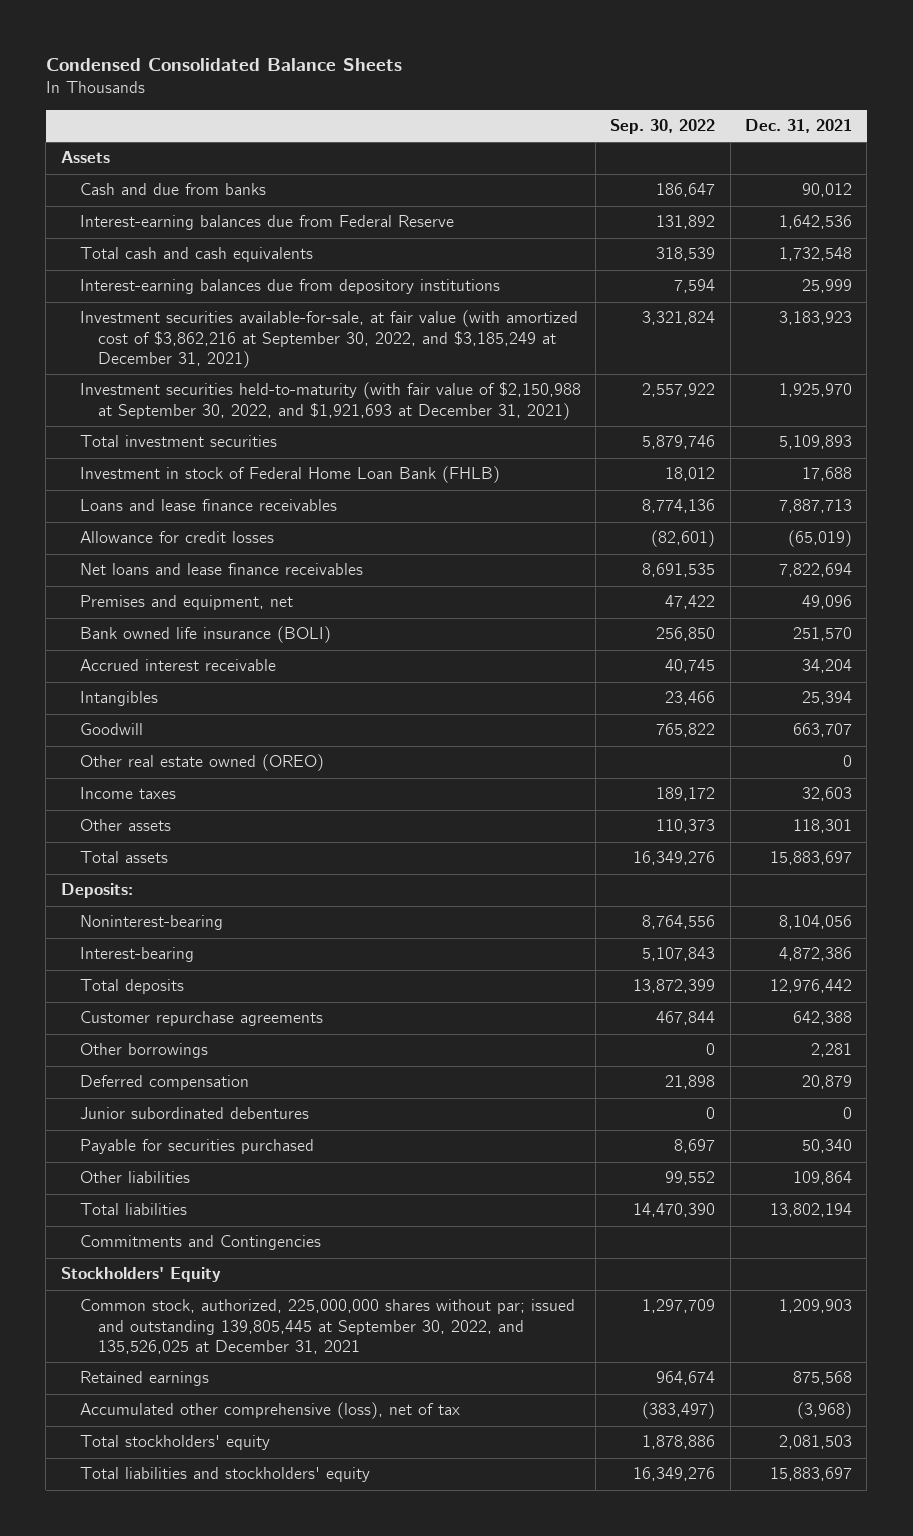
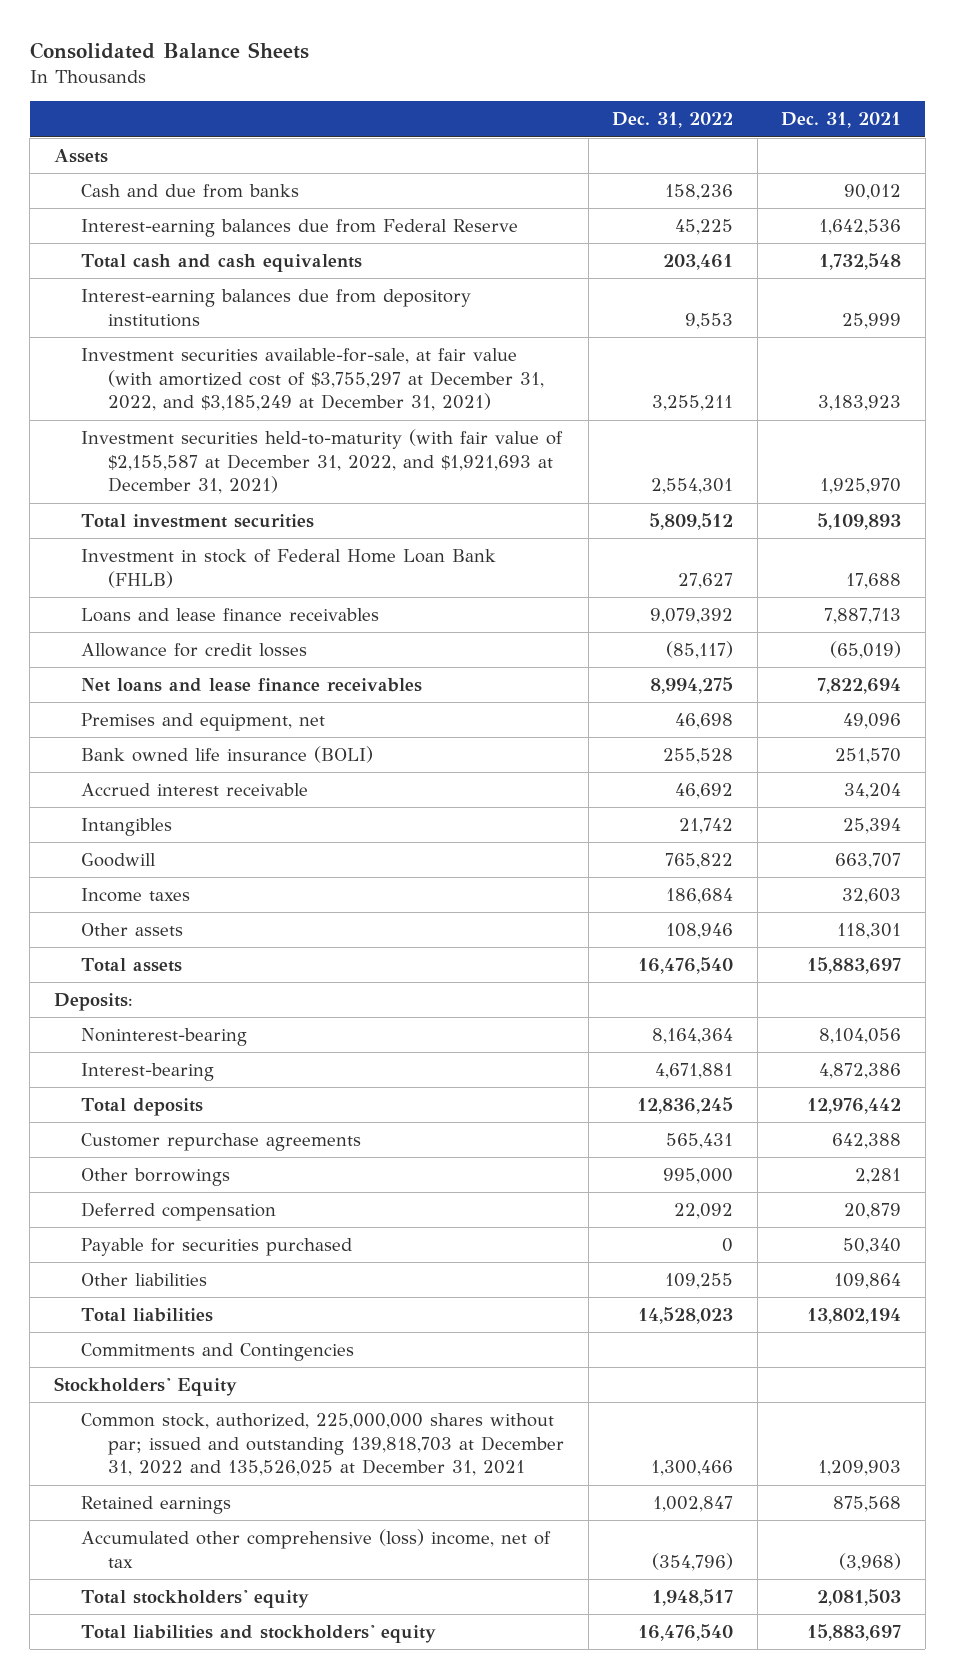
[45,58,402,72] Condensed Consolidated Balance Sheets -> [29,42,309,60] Consolidated Balance Sheets
[610,119,716,135] Sep. 30, 2022 -> none
none -> [612,112,734,129] Dec. 31, 2022
[79,310,578,368] Investment securities available-for-sale, at fair value (with amortized cost of $3,862,216 at September 30, 2022, and $3,185,249 at December 31, 2021) -> [81,347,545,412] Investment securities available-for-sale, at fair value (with amortized cost of $3,755,297 at December 31, 2022, and $3,185,249 at December 31, 2021)
[79,382,581,420] Investment securities held-to-maturity (with fair value of $2,150,988 at September 30, 2022, and $1,921,693 at December 31, 2021) -> [81,428,564,495] Investment securities held-to-maturity (with fair value of $2,155,587 at December 31, 2022, and $1,921,693 at December 31, 2021)
[79,754,324,772] Other real estate owned (OREO) -> none
[79,1107,309,1120] Junior subordinated debentures -> none
[79,1299,575,1354] Common stock, authorized, 225,000,000 shares without par; issued and outstanding 139,805,445 at September 30, 2022, and 135,526,025 at December 31, 2021 -> [81,1412,565,1477] Common stock, authorized, 225,000,000 shares without par; issued and outstanding 139,818,703 at December 31, 2022 and 135,526,025 at December 31, 2021
[79,1402,460,1420] Accumulated other comprehensive (loss), net of tax -> [81,1528,552,1568] Accumulated other comprehensive (loss) income, net of tax

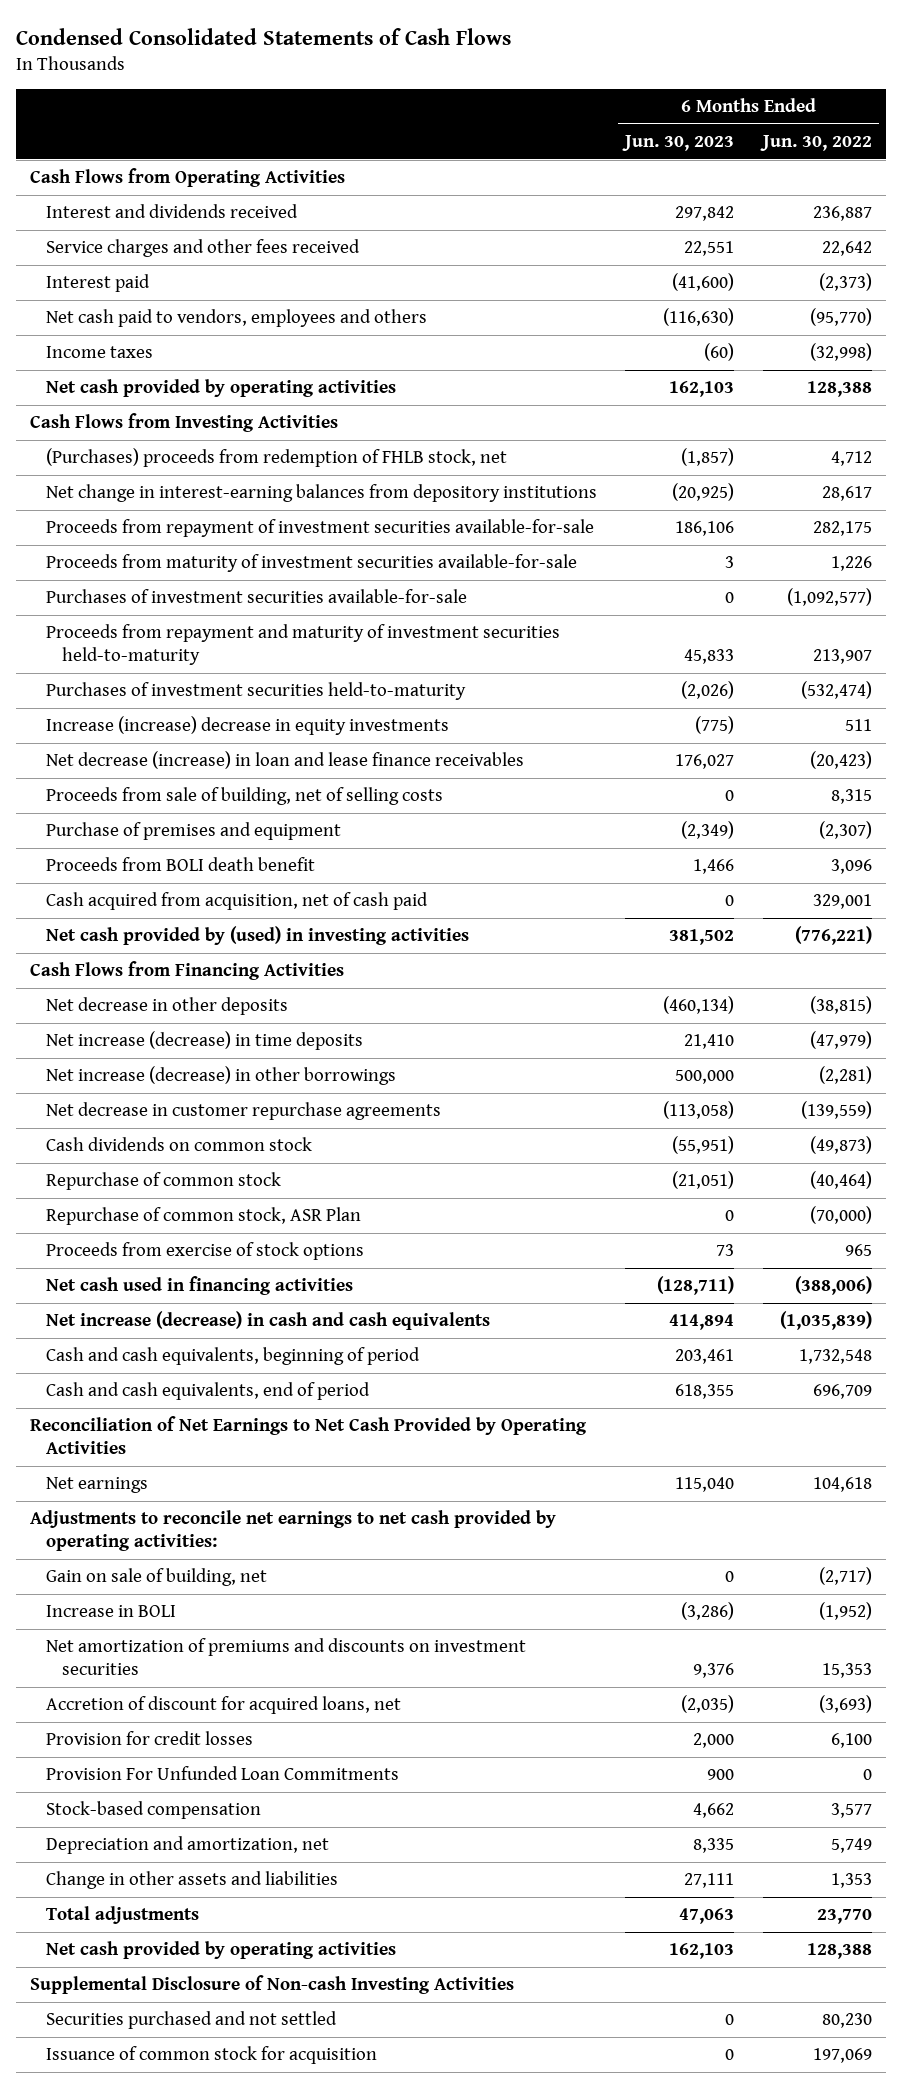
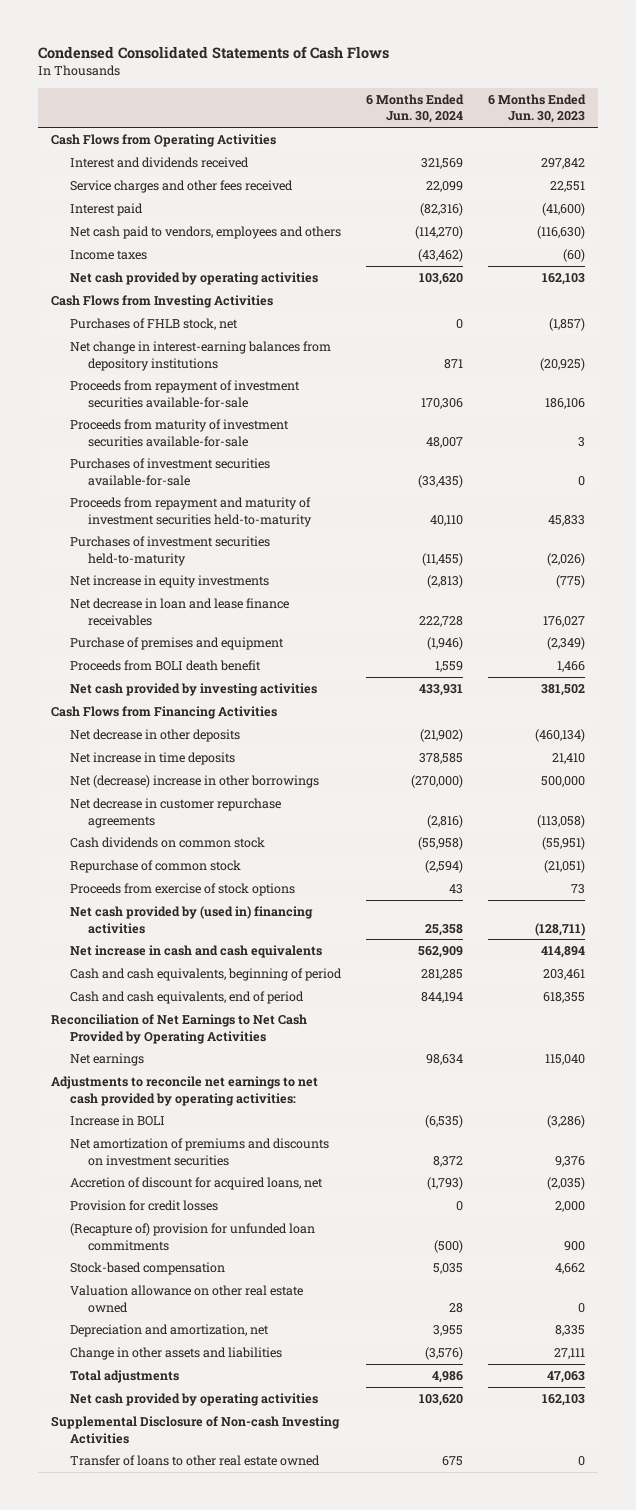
[759,135,872,152] Jun. 30, 2022 -> none
none -> [365,93,464,124] 6 Months Ended Jun. 30, 2024
[46,448,508,468] (Purchases) proceeds from redemption of FHLB stock, net -> [69,318,238,331] Purchases of FHLB stock, net
[46,787,444,806] Proceeds from sale of building, net of selling costs -> none
[46,716,450,736] Increase (increase) decrease in equity investments -> [69,575,269,589] Net increase in equity investments
[46,751,525,770] Net decrease (increase) in loan and lease finance receivables -> [69,598,289,626] Net decrease in loan and lease finance receivables
[46,892,429,911] Cash acquired from acquisition, net of cash paid -> none
[46,926,470,946] Net cash provided by (used) in investing activities -> [69,683,317,697] Net cash provided by investing activities
[46,1031,364,1051] Net increase (decrease) in time deposits -> [69,752,235,766] Net increase in time deposits
[46,1066,397,1086] Net increase (decrease) in other borrowings -> [69,775,319,789] Net (decrease) increase in other borrowings
[46,1207,362,1226] Repurchase of common stock, ASR Plan -> none
[46,1276,354,1296] Net cash used in financing activities -> [69,906,313,934] Net cash provided by (used in) financing activities
[46,1311,491,1331] Net increase (decrease) in cash and cash equivalents -> [69,945,322,959] Net increase in cash and cash equivalents
[46,1568,268,1587] Gain on sale of building, net -> none
[46,1766,400,1781] Provision For Unfunded Loan Commitments -> [69,1223,315,1251] (Recapture of) provision for unfunded loan commitments
none -> [69,1285,303,1313] Valuation allowance on other real estate owned
[46,2011,338,2030] Securities purchased and not settled -> none
[46,2046,378,2065] Issuance of common stock for acquisition -> none
none -> [69,1455,320,1467] Transfer of loans to other real estate owned

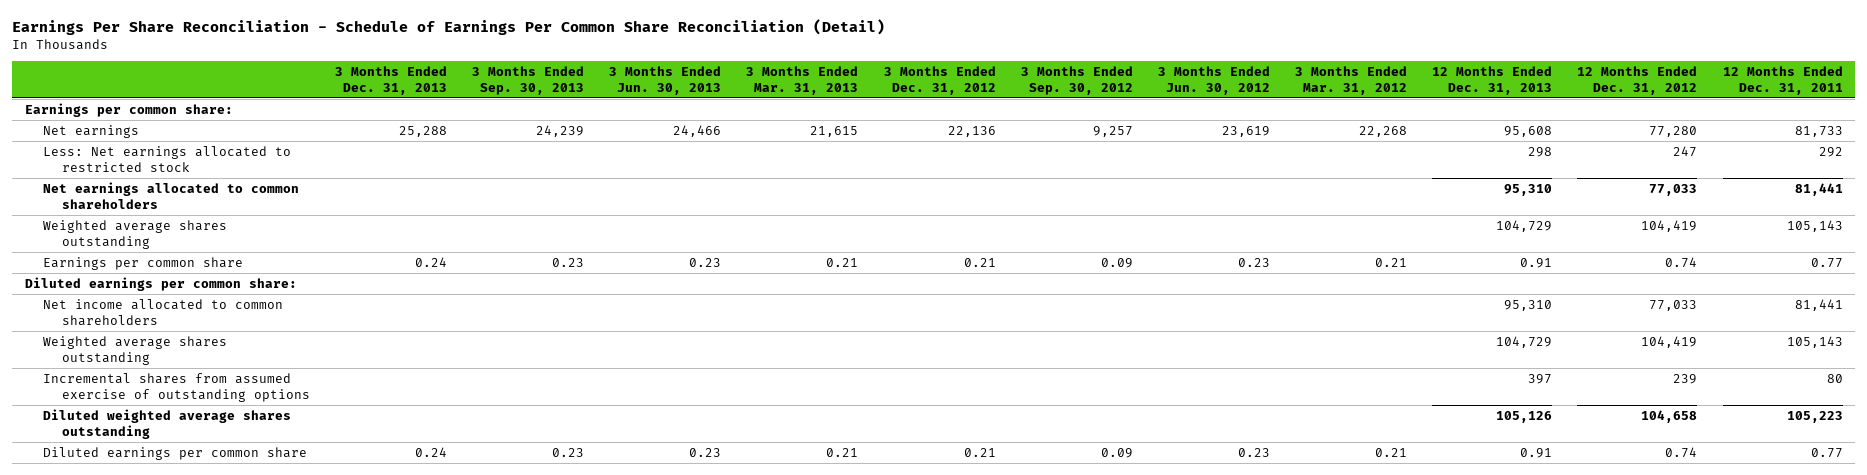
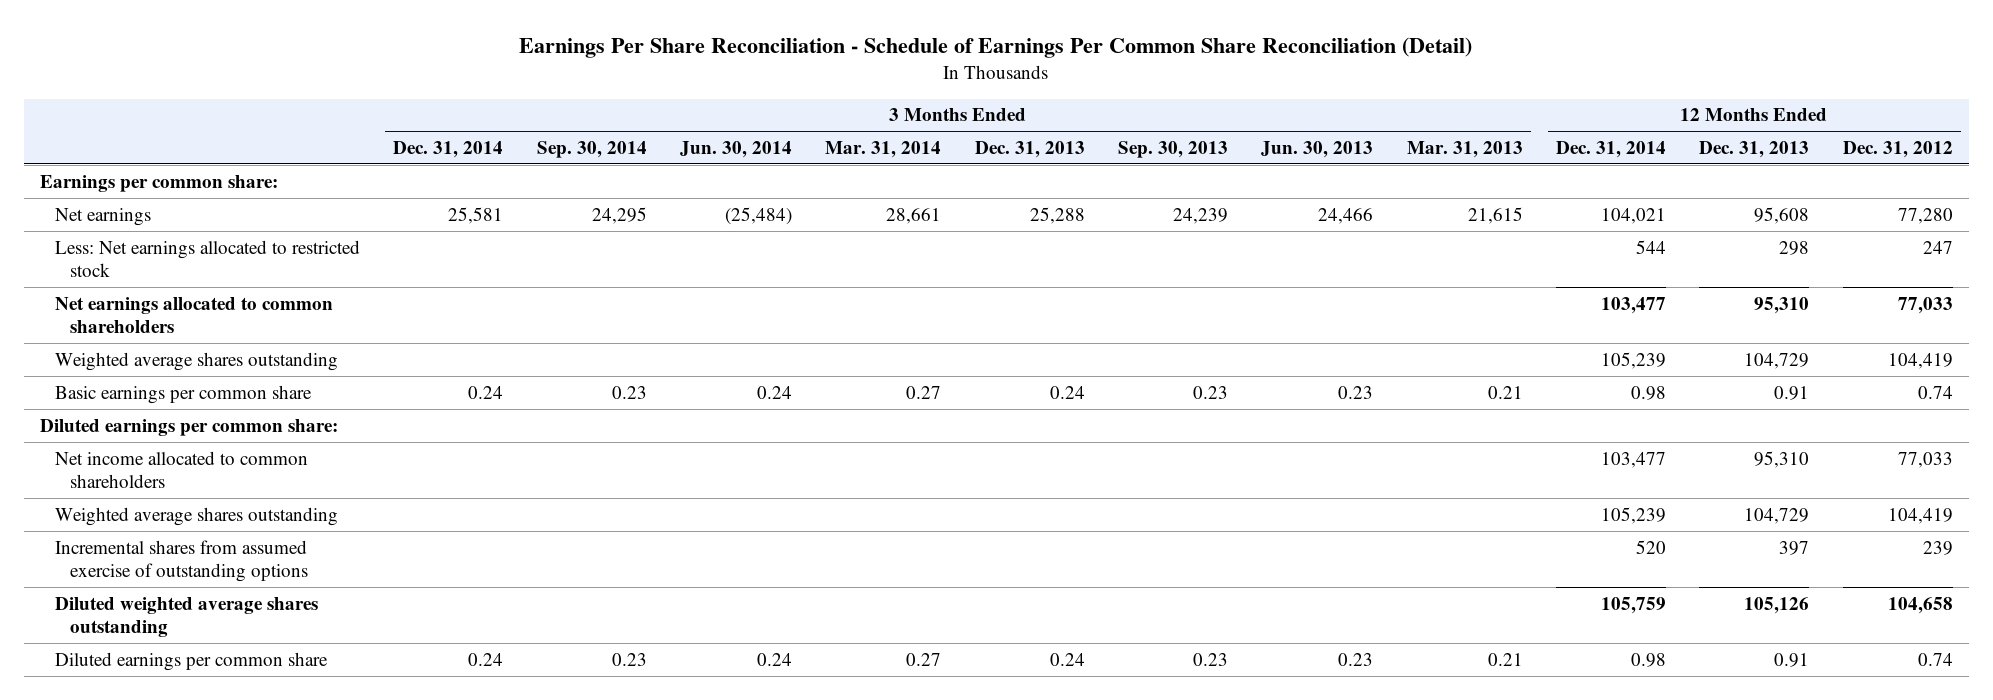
[883,66,996,95] 3 Months Ended Dec. 31, 2012 -> none
[1020,66,1133,95] 3 Months Ended Sep. 30, 2012 -> none
[1157,66,1270,95] 3 Months Ended Jun. 30, 2012 -> none
[1295,66,1408,95] 3 Months Ended Mar. 31, 2012 -> none
[1722,66,1843,95] 12 Months Ended Dec. 31, 2011 -> none
none -> [393,140,504,158] Dec. 31, 2014
none -> [536,140,647,158] Sep. 30, 2014
none -> [679,140,792,158] Jun. 30, 2014
none -> [825,140,942,158] Mar. 31, 2014
none -> [1556,140,1667,158] Dec. 31, 2014
[43,256,244,270] Earnings per common share -> [54,384,312,404] Basic earnings per common share

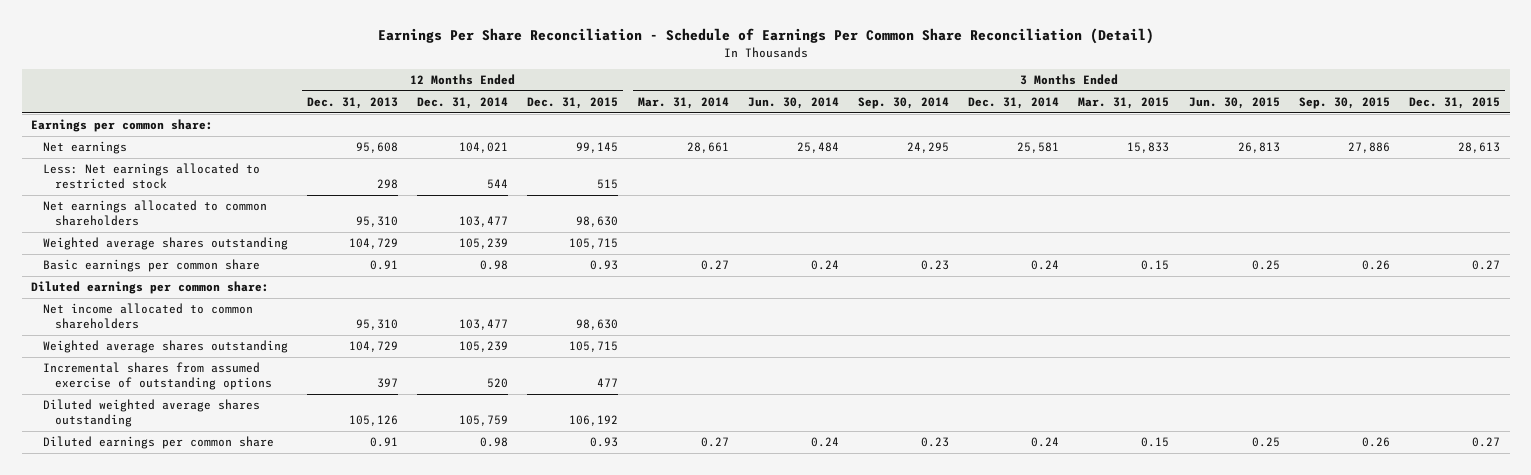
[974,140,1085,158] Dec. 31, 2013 -> none
[1117,140,1228,158] Sep. 30, 2013 -> none
[1261,140,1374,158] Jun. 30, 2013 -> none
[1406,140,1523,158] Mar. 31, 2013 -> none
[1842,140,1953,158] Dec. 31, 2012 -> none
none -> [527,96,619,109] Dec. 31, 2015
none -> [1078,96,1170,109] Mar. 31, 2015
none -> [1188,96,1280,109] Jun. 30, 2015
none -> [1298,96,1390,109] Sep. 30, 2015
none -> [1409,96,1501,109] Dec. 31, 2015
[724,206,792,225] (25,484) -> [796,142,839,154] 25,484

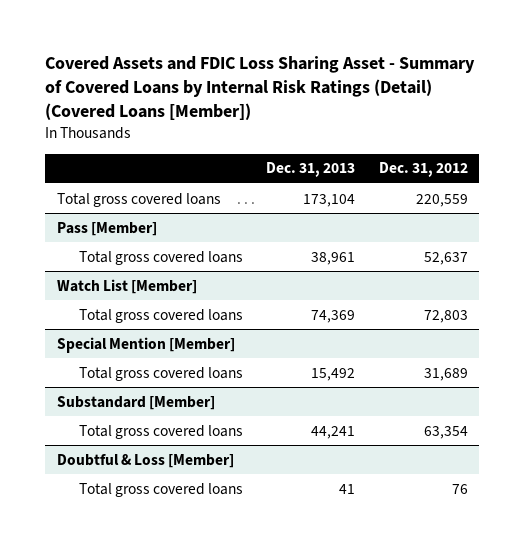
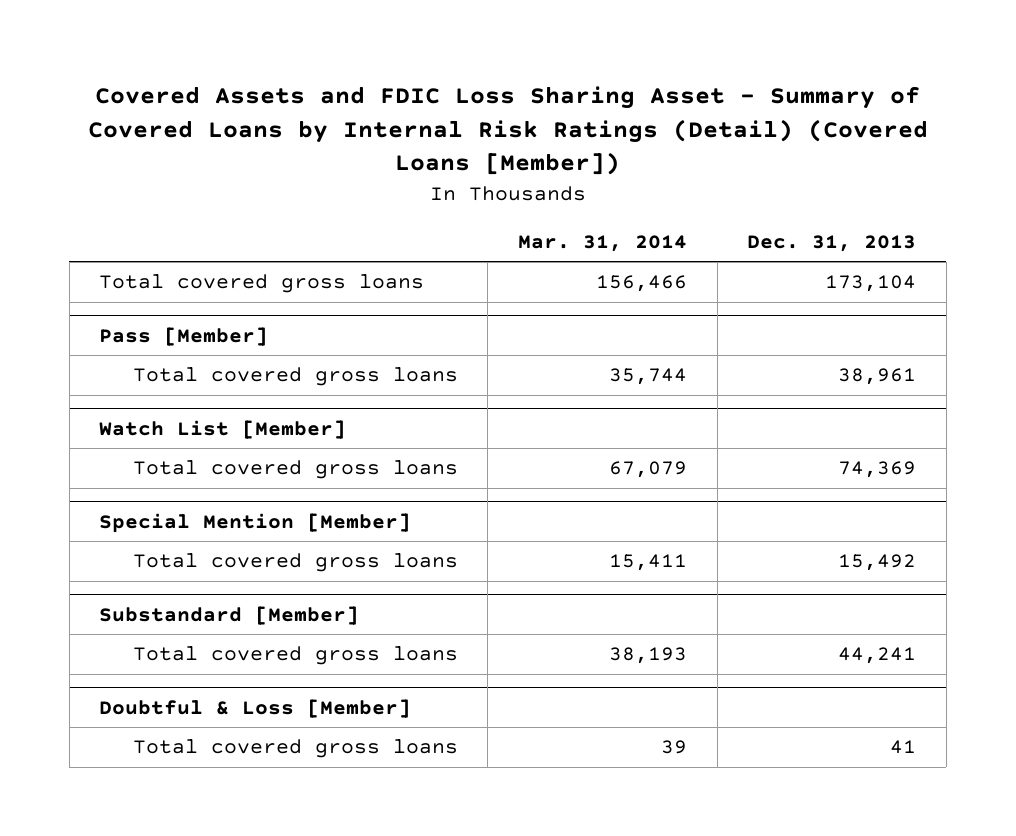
[378,162,468,178] Dec. 31, 2012 -> none
none -> [518,234,688,252] Mar. 31, 2014
[56,192,221,207] Total gross covered loans -> [99,274,425,294] Total covered gross loans
[79,250,244,265] Total gross covered loans -> [132,367,458,387] Total covered gross loans
[79,308,244,323] Total gross covered loans -> [132,460,458,480] Total covered gross loans
[79,366,244,381] Total gross covered loans -> [132,553,458,573] Total covered gross loans
[79,424,244,439] Total gross covered loans -> [132,646,458,666] Total covered gross loans
[79,482,244,497] Total gross covered loans -> [132,739,458,759] Total covered gross loans

